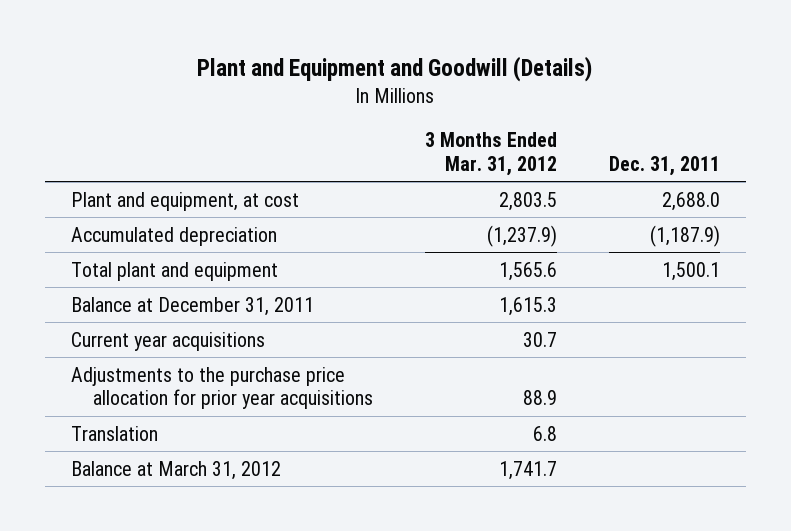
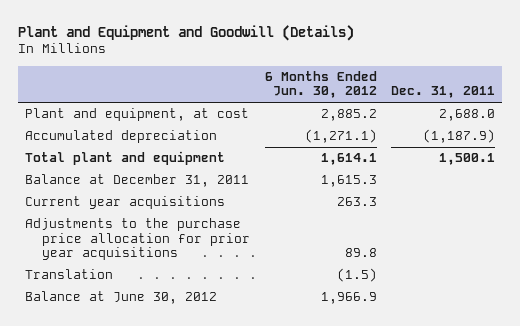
[424,132,557,176] 3 Months Ended Mar. 31, 2012 -> none
none -> [264,71,377,99] 6 Months Ended Jun. 30, 2012
[70,460,281,480] Balance at March 31, 2012 -> [24,291,217,305] Balance at June 30, 2012

